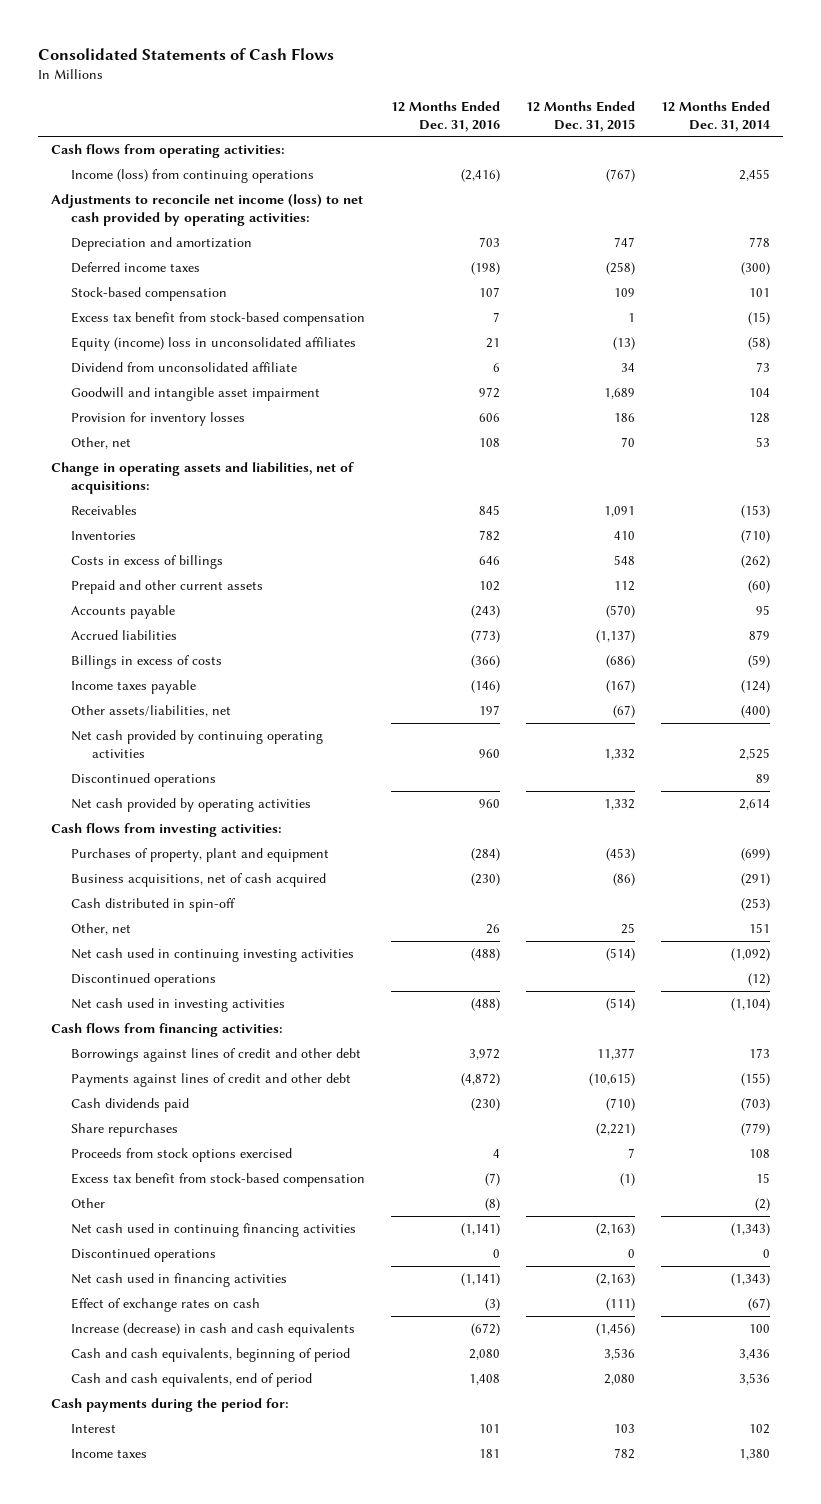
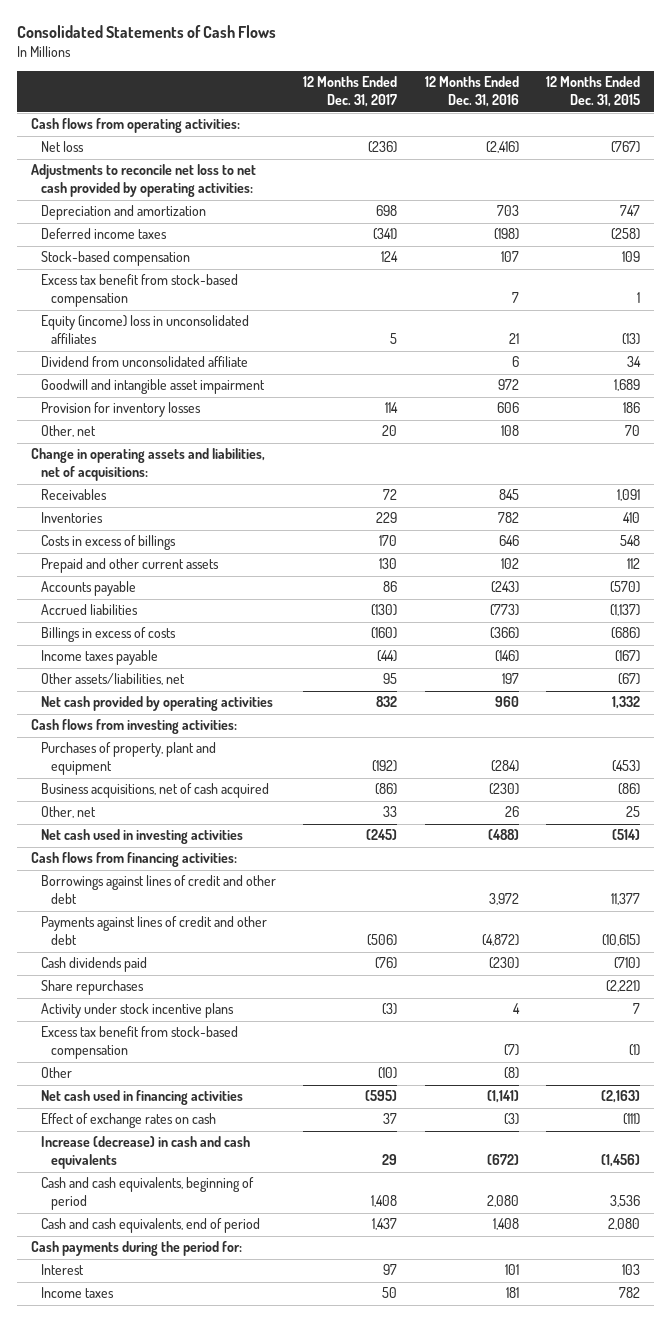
[661,100,771,132] 12 Months Ended Dec. 31, 2014 -> none
none -> [303,76,398,108] 12 Months Ended Dec. 31, 2017
[71,169,315,184] Income (loss) from continuing operations -> [40,141,84,153] Net loss
[51,194,364,226] Adjustments to reconcile net income (loss) to net cash provided by operating activities: -> [30,164,256,198] Adjustments to reconcile net loss to net cash provided by operating activities:
[71,730,324,758] Net cash provided by continuing operating activities -> none
[71,773,217,788] Discontinued operations -> none
[71,898,237,913] Cash distributed in spin-off -> none
[71,948,355,963] Net cash used in continuing investing activities -> none
[71,973,217,988] Discontinued operations -> none
[71,1148,293,1163] Proceeds from stock options exercised -> none
none -> [40,1003,234,1019] Activity under stock incentive plans
[71,1223,357,1238] Net cash used in continuing financing activities -> none
[71,1248,217,1263] Discontinued operations -> none

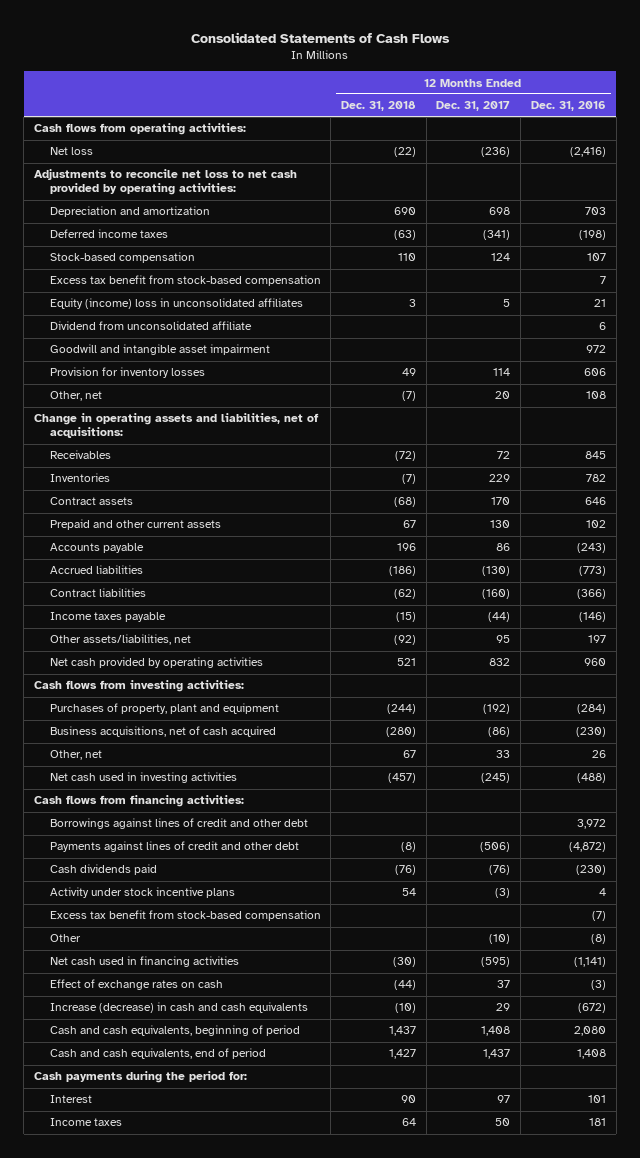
[545,76,640,108] 12 Months Ended Dec. 31, 2015 -> none
none -> [341,101,417,112] Dec. 31, 2018
[40,535,176,551] Costs in excess of billings -> [49,497,133,506] Contract assets
[40,627,176,643] Billings in excess of costs -> [49,588,146,598] Contract liabilities
[40,980,144,996] Share repurchases -> none

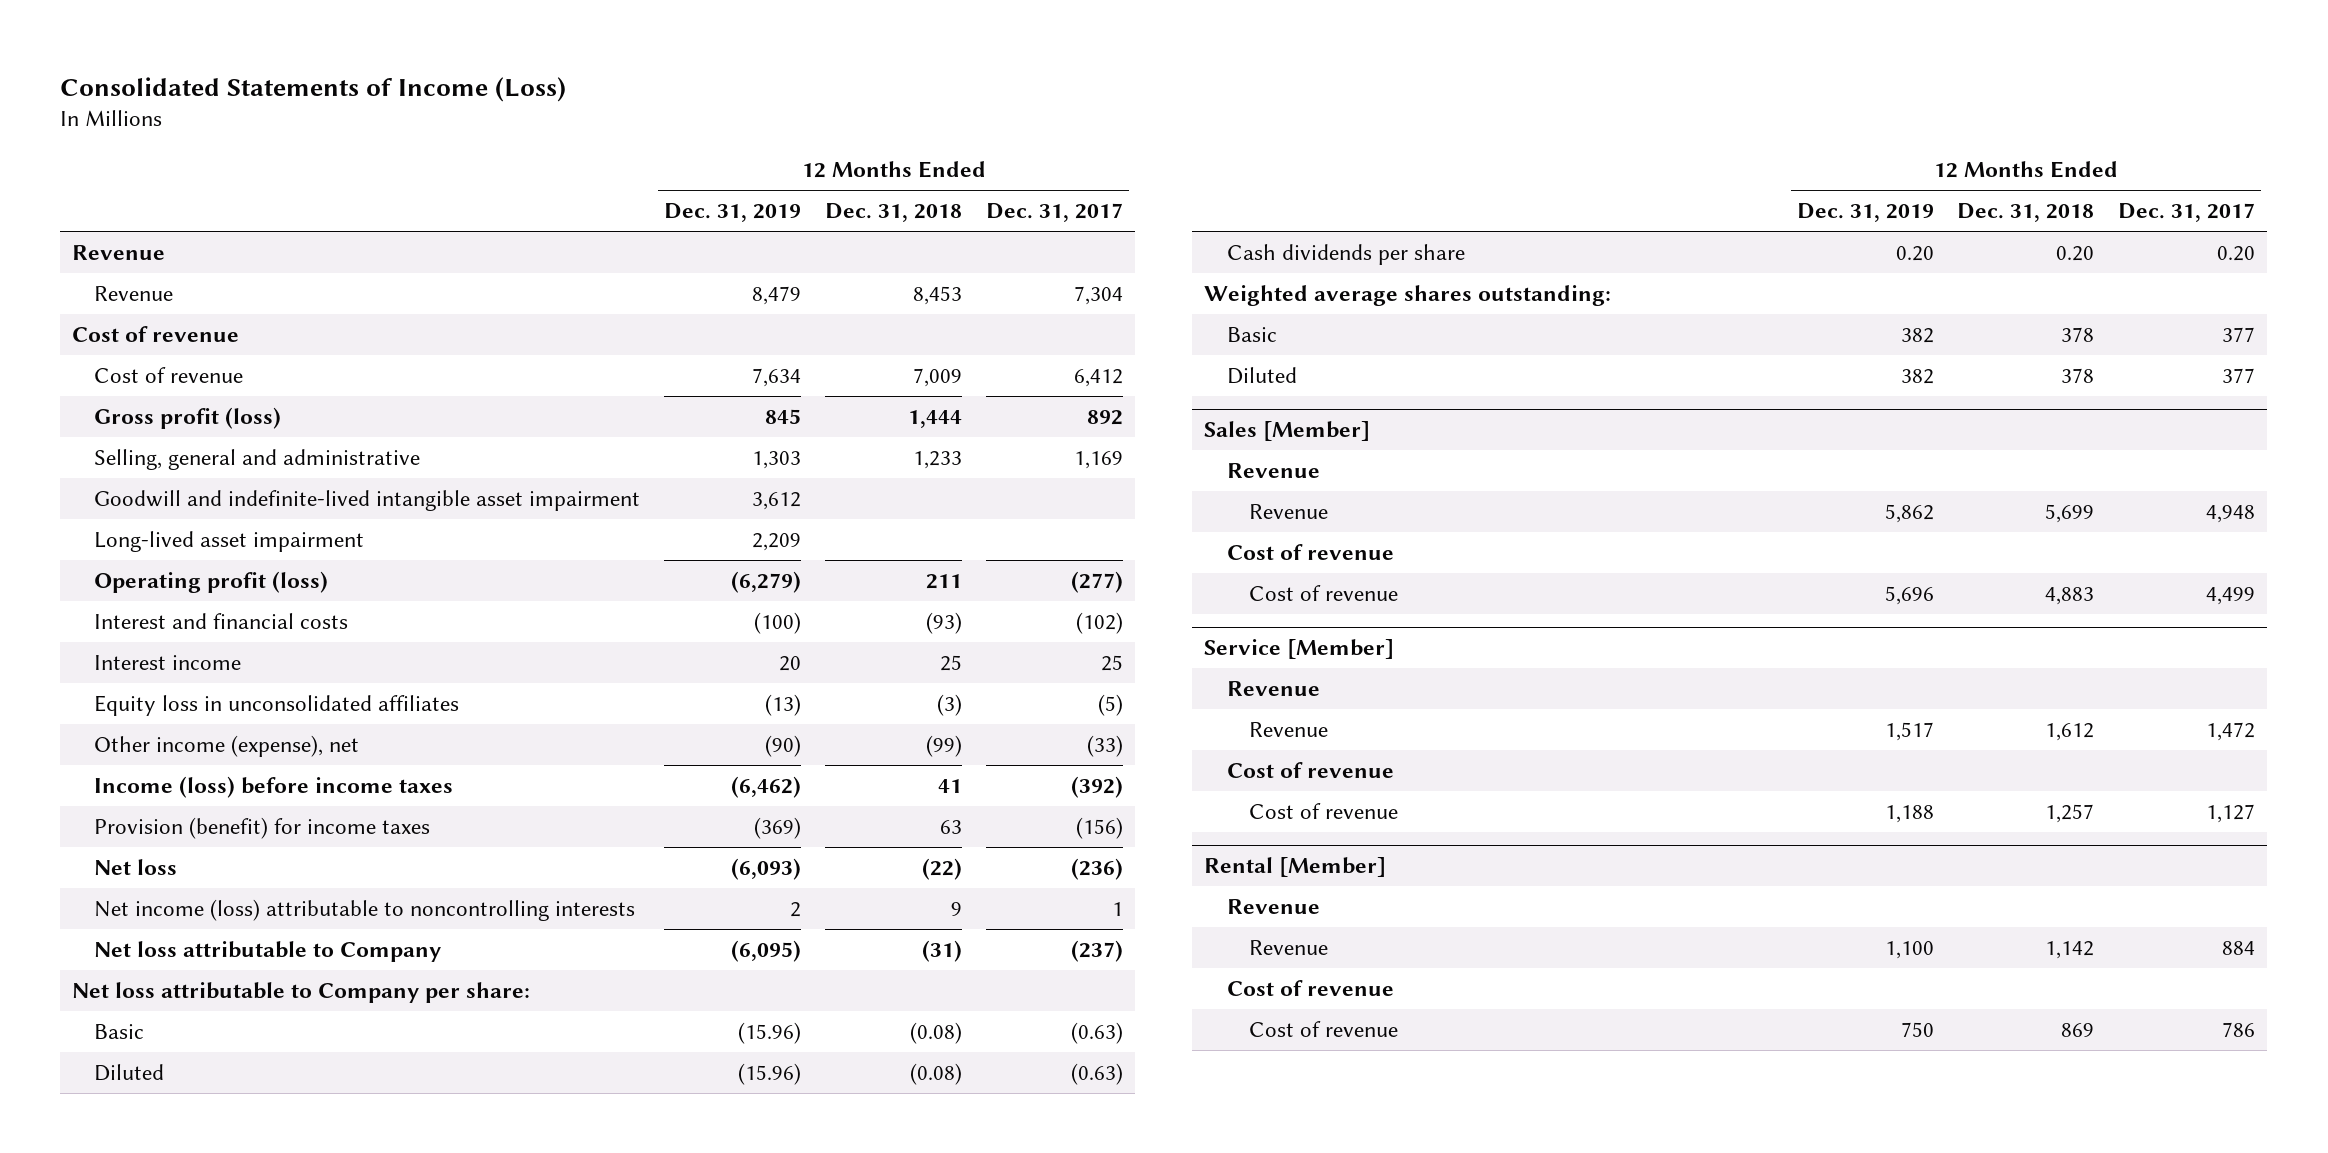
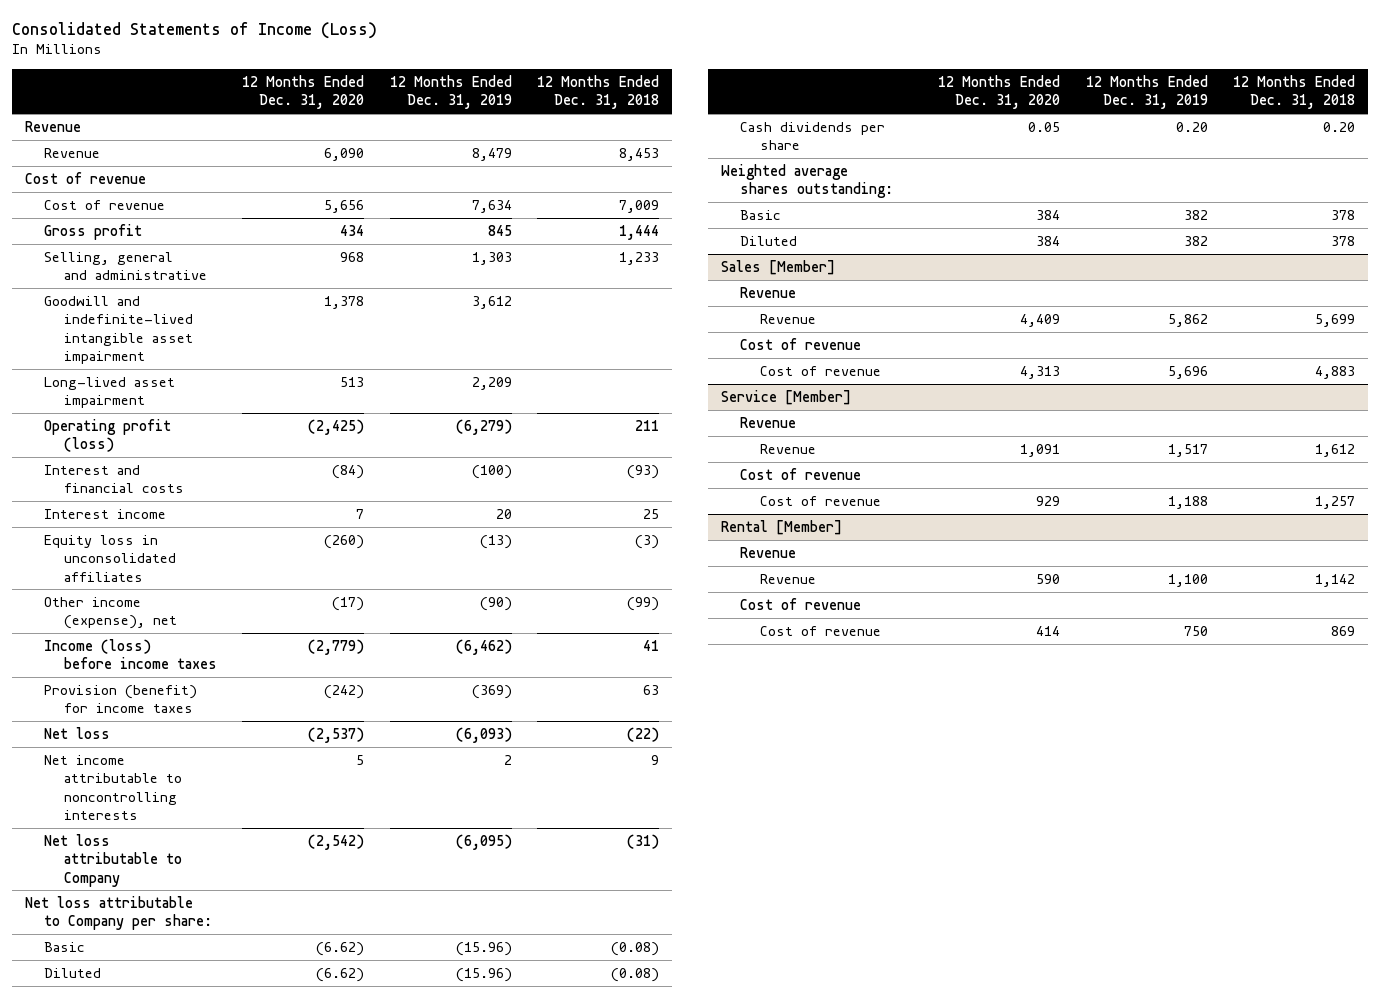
[986,203,1124,223] Dec. 31, 2017 -> none
none -> [242,74,365,110] 12 Months Ended Dec. 31, 2020
[94,406,282,429] Gross profit (loss) -> [44,223,143,240] Gross profit
[94,898,636,921] Net income (loss) attributable to noncontrolling interests -> [44,754,182,820] Net income attributable to noncontrolling interests

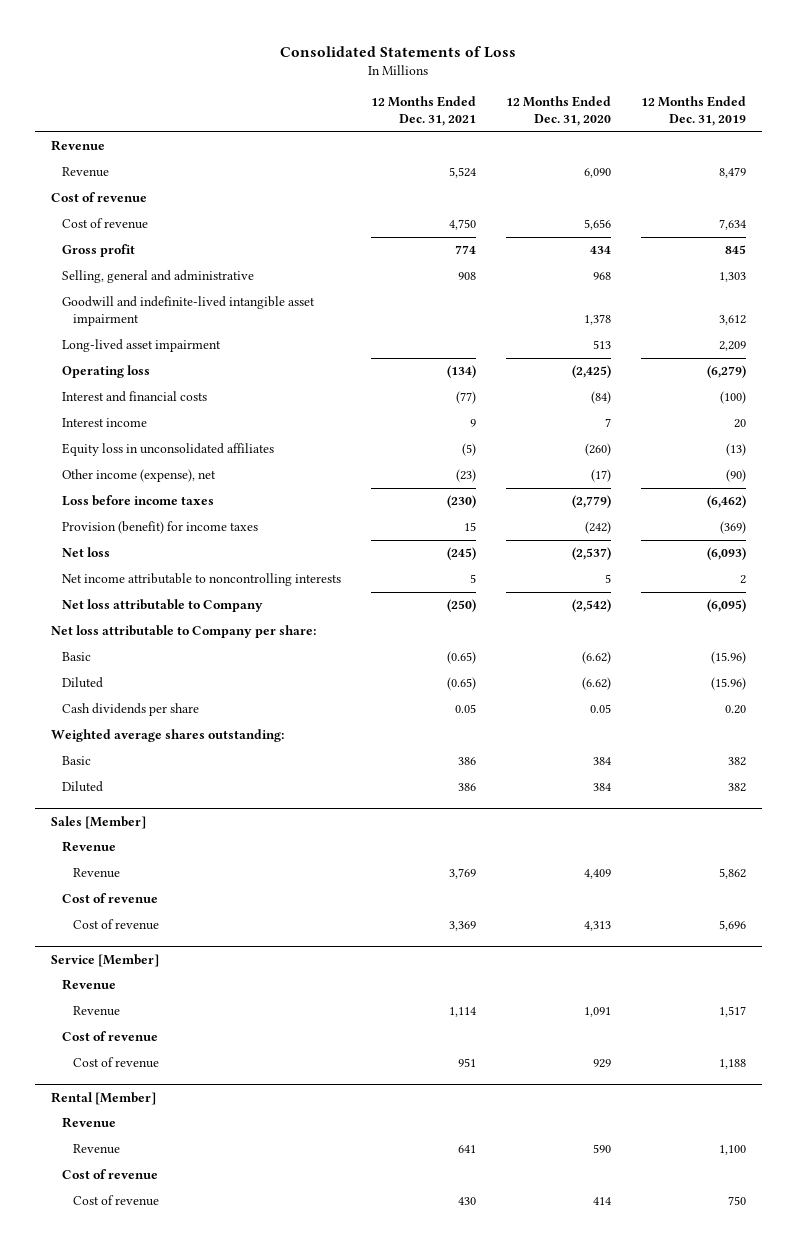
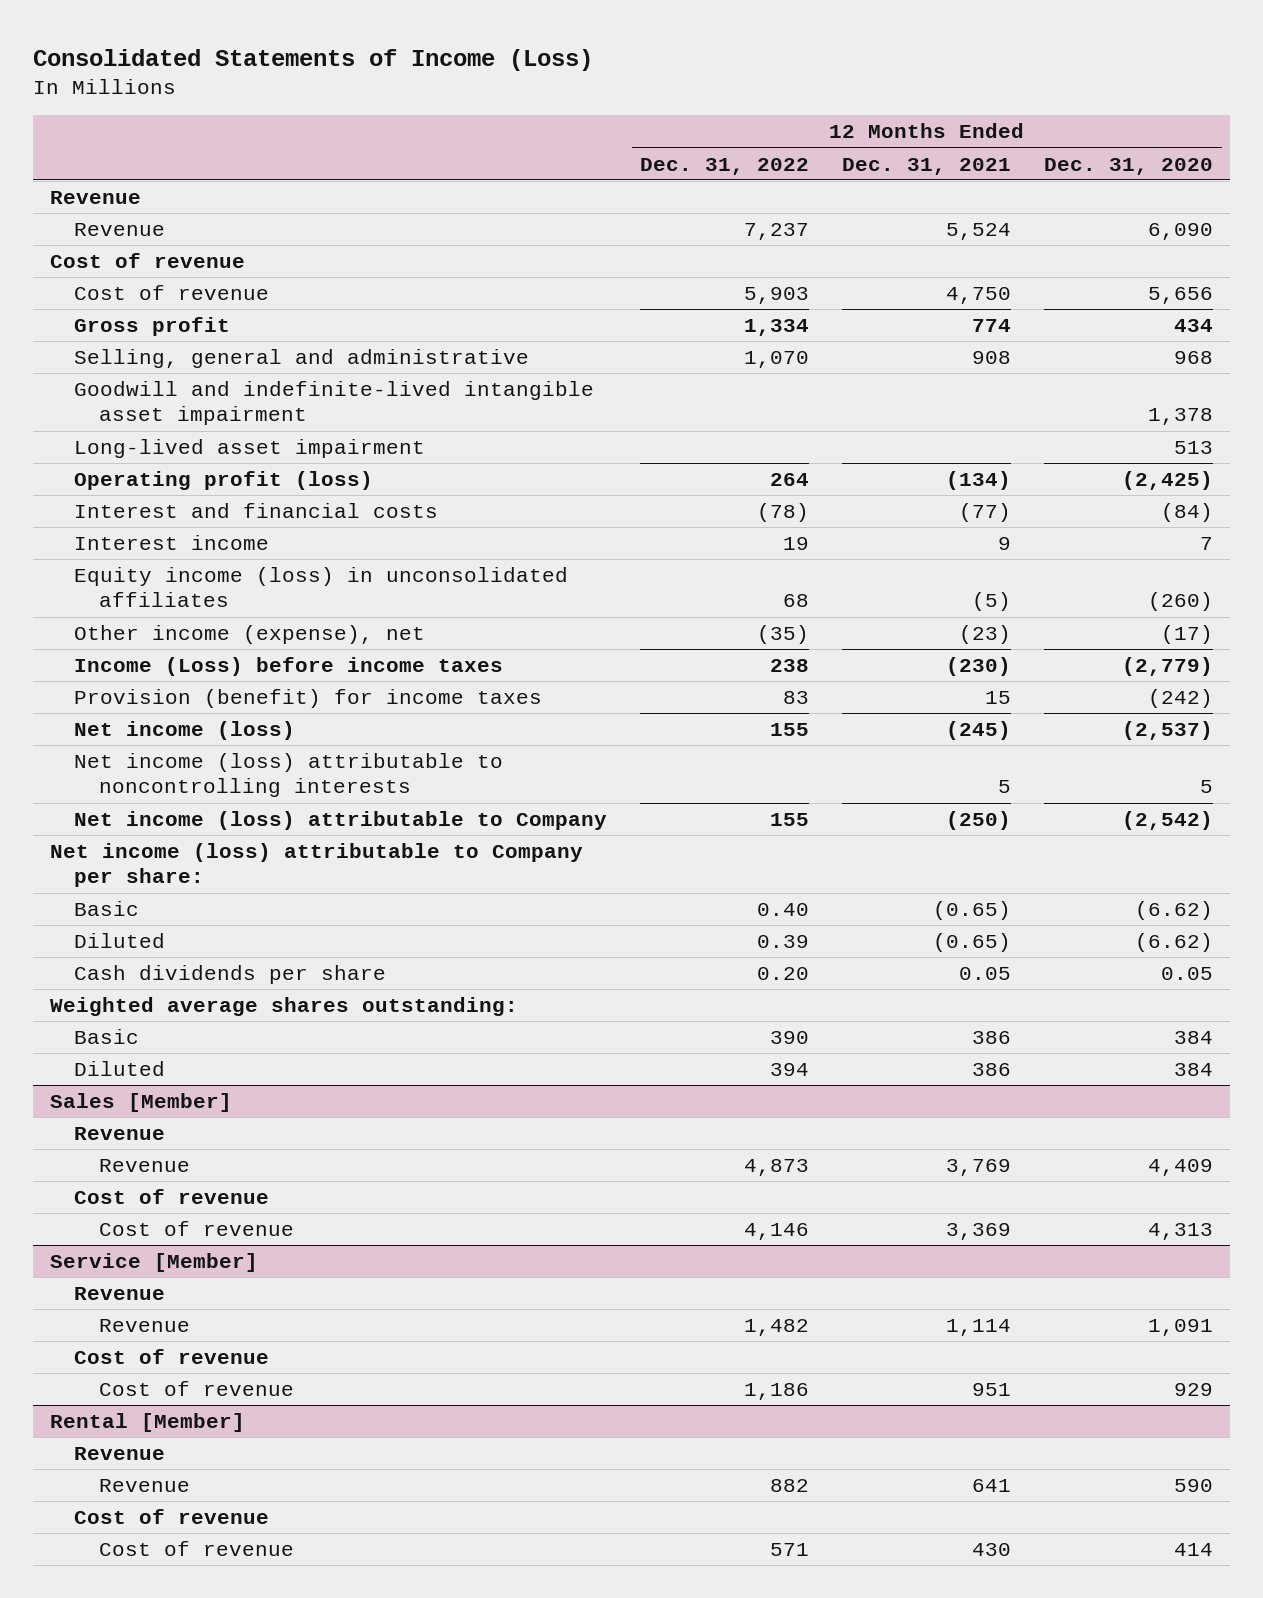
[280,45,517,58] Consolidated Statements of Loss -> [33,48,594,71] Consolidated Statements of Income (Loss)
[641,96,747,127] 12 Months Ended Dec. 31, 2019 -> none
none -> [640,157,810,175] Dec. 31, 2022
[61,365,150,379] Operating loss -> [74,471,374,491] Operating profit (loss)
[61,443,274,457] Equity loss in unconsolidated affiliates -> [74,567,569,608] Equity income (loss) in unconsolidated affiliates
[61,495,214,507] Loss before income taxes -> [74,657,504,677] Income (Loss) before income taxes
[61,547,110,558] Net loss -> [74,721,296,741] Net income (loss)
[61,573,341,587] Net income attributable to noncontrolling interests -> [74,753,504,798] Net income (loss) attributable to noncontrolling interests
[61,599,263,613] Net loss attributable to Company -> [74,811,608,831] Net income (loss) attributable to Company
[50,625,316,639] Net loss attributable to Company per share: -> [49,843,583,888] Net income (loss) attributable to Company per share:

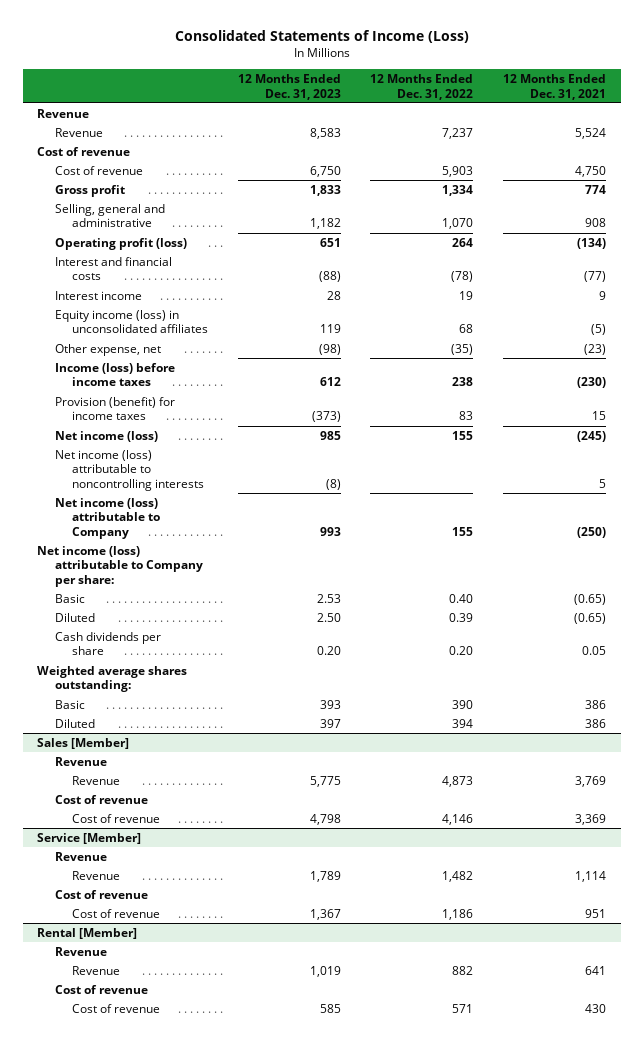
[1044,157,1214,175] Dec. 31, 2020 -> none
none -> [237,73,341,100] 12 Months Ended Dec. 31, 2023
[74,381,595,426] Goodwill and indefinite-lived intangible asset impairment -> none
[74,439,426,459] Long-lived asset impairment -> none
[74,625,426,645] Other income (expense), net -> [54,343,161,356] Other expense, net
[74,657,504,677] Income (Loss) before income taxes -> [54,362,175,387] Income (loss) before income taxes

